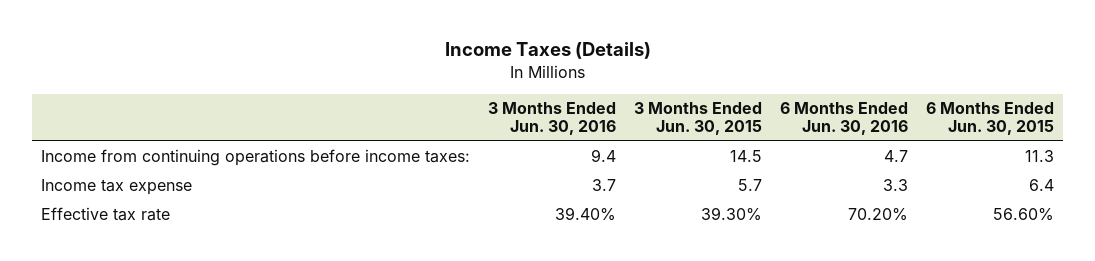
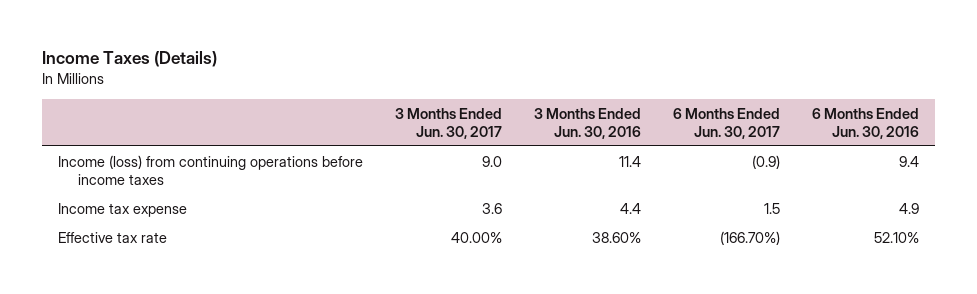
[634,101,763,136] 3 Months Ended Jun. 30, 2015 -> none
[926,101,1055,136] 6 Months Ended Jun. 30, 2015 -> none
none -> [394,107,502,139] 3 Months Ended Jun. 30, 2017
none -> [673,107,781,139] 6 Months Ended Jun. 30, 2017
[40,149,470,167] Income from continuing operations before income taxes: -> [57,154,363,185] Income (loss) from continuing operations before income taxes
[590,149,616,163] 9.4 -> [619,155,642,167] 11.4
[884,150,909,163] 4.7 -> [899,155,920,167] 9.4
[591,179,616,192] 3.7 -> [620,202,642,214] 4.4
[883,179,909,192] 3.3 -> [899,202,920,214] 4.9
[554,207,616,222] 39.40% -> [592,231,642,243] 38.60%
[848,208,909,222] 70.20% -> [874,231,920,243] 52.10%

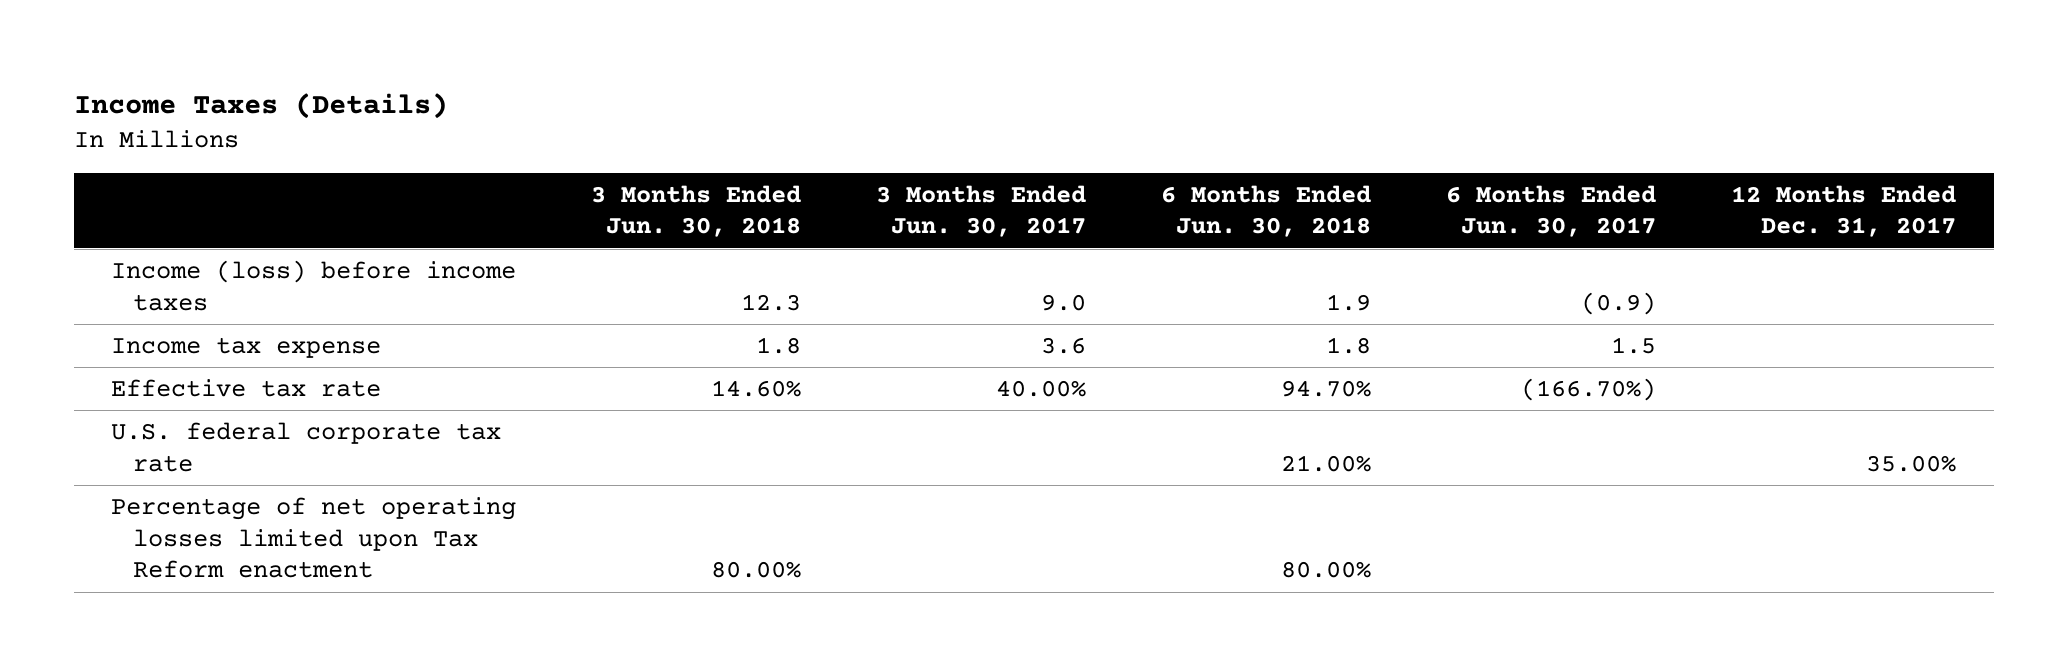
[534,107,642,139] 3 Months Ended Jun. 30, 2016 -> none
[812,107,920,139] 6 Months Ended Jun. 30, 2016 -> none
none -> [591,184,802,238] 3 Months Ended Jun. 30, 2018
none -> [1161,184,1372,238] 6 Months Ended Jun. 30, 2018
none -> [1731,184,1957,238] 12 Months Ended Dec. 31, 2017
[57,154,363,185] Income (loss) from continuing operations before income taxes -> [111,259,517,311] Income (loss) before income taxes
none -> [111,421,502,472] U.S. federal corporate tax rate
none -> [111,496,517,579] Percentage of net operating losses limited upon Tax Reform enactment

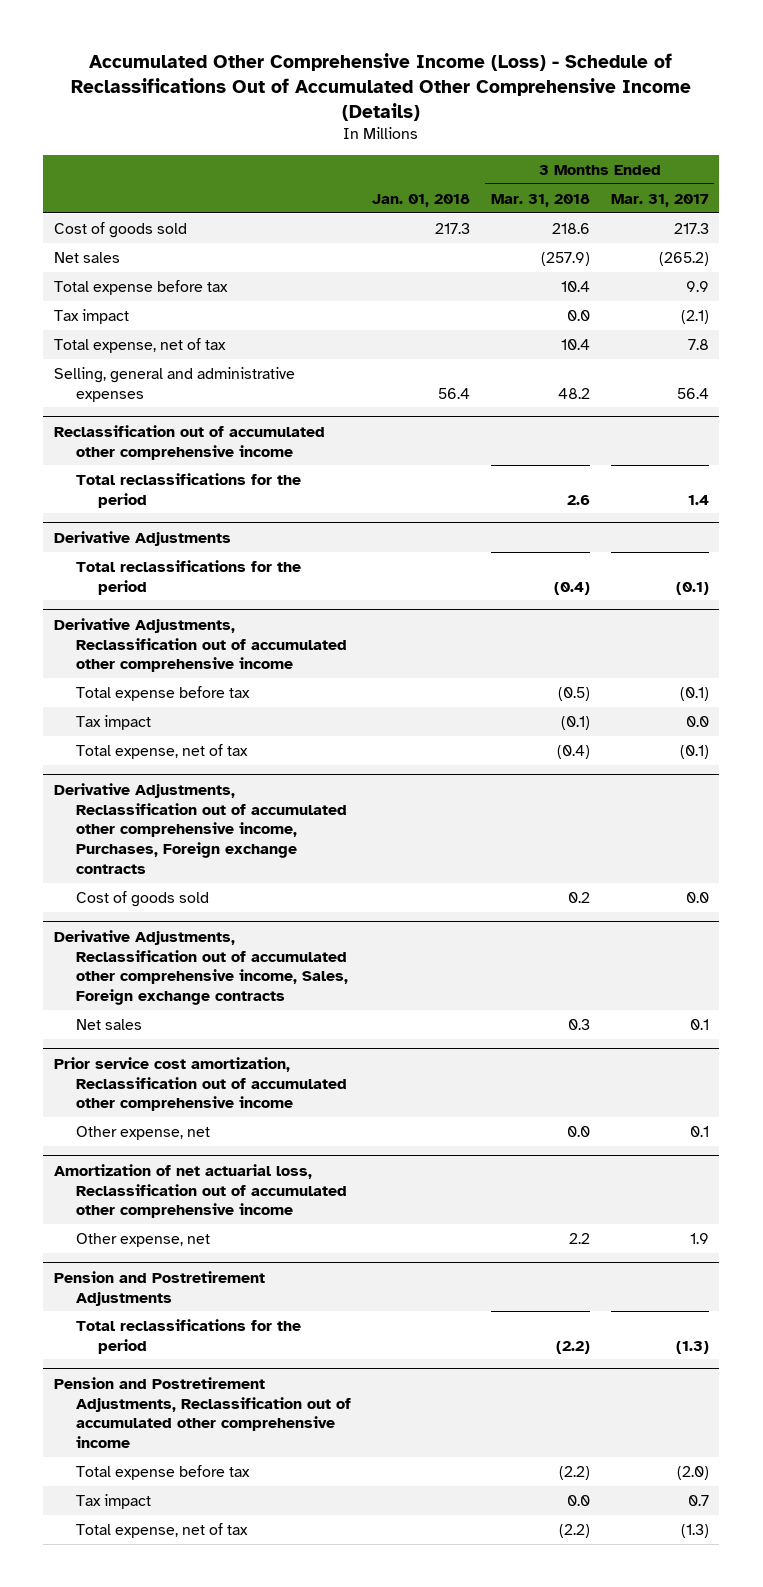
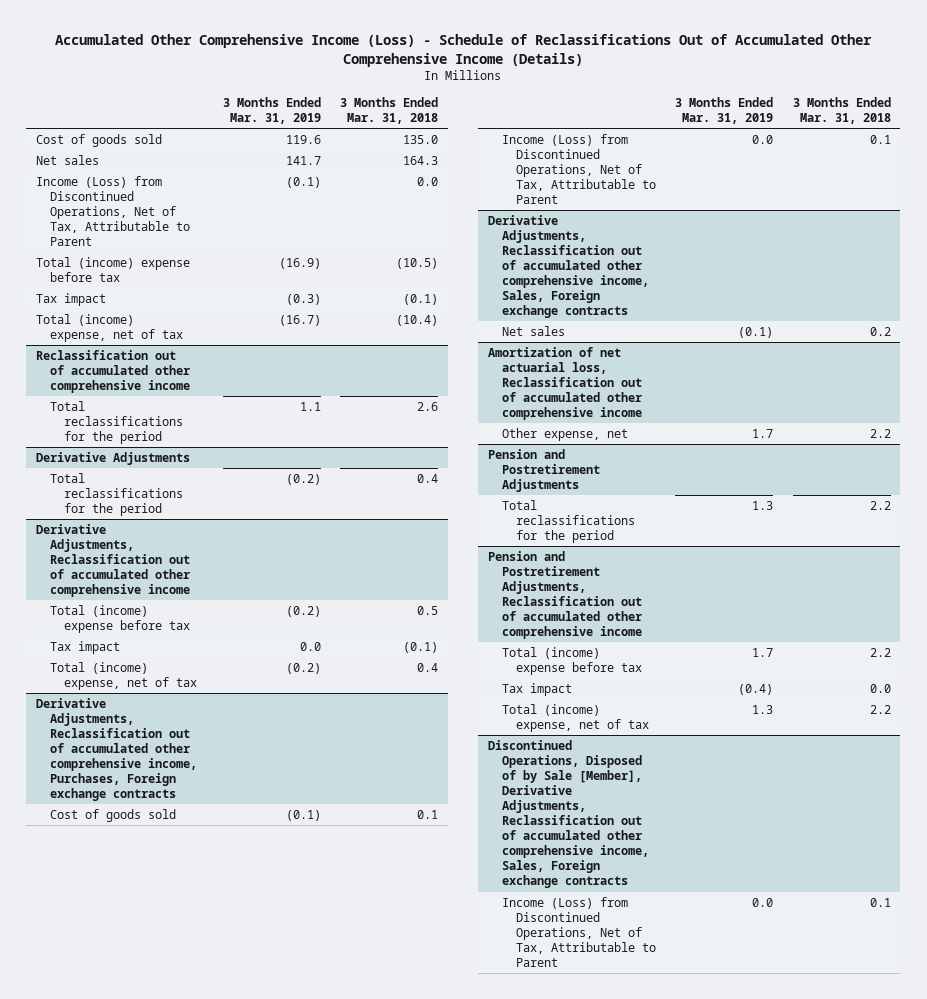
[371,193,470,207] Jan. 01, 2018 -> none
[610,193,709,207] Mar. 31, 2017 -> none
none -> [223,97,322,125] 3 Months Ended Mar. 31, 2019
[53,366,295,402] Selling, general and administrative expenses -> none
[551,222,590,234] 218.6 -> [403,134,439,144] 135.0
[540,251,590,266] (257.9) -> [403,155,439,165] 164.3
none -> [36,175,190,247] Income (Loss) from Discontinued Operations, Net of Tax, Attributable to Parent
[53,279,228,295] Total expense before tax -> [36,256,191,282] Total (income) expense before tax
[560,280,590,292] 10.4 -> [396,257,439,269] (10.5)
[566,309,590,321] 0.0 -> [403,293,439,305] (0.1)
[53,337,226,353] Total expense, net of tax -> [36,313,183,342] Total (income) expense, net of tax
[560,338,590,350] 10.4 -> [396,314,439,326] (10.4)
[553,581,590,595] (0.4) -> [417,473,439,483] 0.4
[75,685,250,701] Total expense before tax -> [49,604,190,633] Total (income) expense before tax
[557,686,590,701] (0.5) -> [417,605,439,615] 0.5
[75,743,248,759] Total expense, net of tax -> [49,661,197,690] Total (income) expense, net of tax
[556,744,590,759] (0.4) -> [417,662,439,672] 0.4
[567,891,590,903] 0.2 -> [417,809,439,819] 0.1
none -> [501,133,656,205] Income (Loss) from Discontinued Operations, Net of Tax, Attributable to Parent
[53,1056,347,1112] Prior service cost amortization, Reclassification out of accumulated other comprehensive income -> none
[75,1125,210,1140] Other expense, net -> none
[567,1018,590,1030] 0.3 -> [869,326,891,336] 0.2
[555,1340,590,1354] (2.2) -> [869,500,891,510] 2.2
[75,1464,250,1480] Total expense before tax -> [501,646,642,675] Total (income) expense before tax
[558,1465,590,1480] (2.2) -> [869,647,891,657] 2.2
[75,1522,248,1538] Total expense, net of tax -> [501,703,649,732] Total (income) expense, net of tax
[558,1523,590,1538] (2.2) -> [869,704,891,714] 2.2
none -> [488,739,649,889] Discontinued Operations, Disposed of by Sale [Member], Derivative Adjustments, Reclassification out of accumulated other comprehensive income, Sales, Foreign exchange contracts
none -> [501,896,656,968] Income (Loss) from Discontinued Operations, Net of Tax, Attributable to Parent

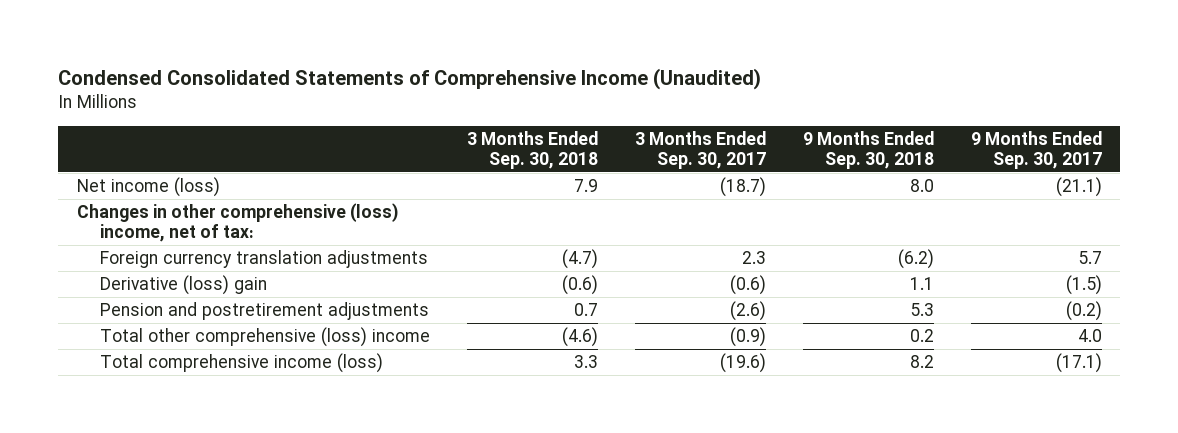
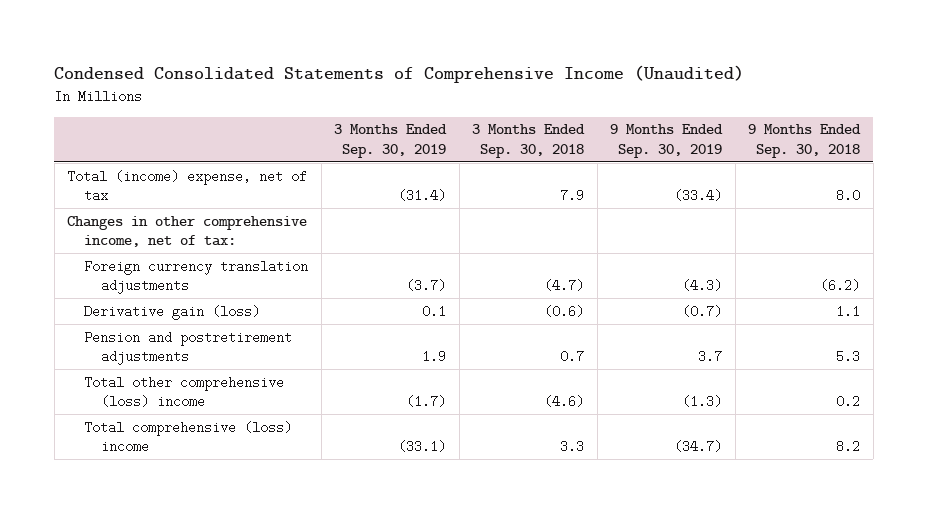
[635,130,767,169] 3 Months Ended Sep. 30, 2017 -> none
[970,130,1102,169] 9 Months Ended Sep. 30, 2017 -> none
none -> [334,124,448,158] 3 Months Ended Sep. 30, 2019
none -> [610,124,724,158] 9 Months Ended Sep. 30, 2019
[76,177,220,198] Net income (loss) -> [67,169,308,202] Total (income) expense, net of tax
[76,203,399,243] Changes in other comprehensive (loss) income, net of tax: -> [67,215,308,247] Changes in other comprehensive income, net of tax:
[100,275,268,296] Derivative (loss) gain -> [84,304,261,320] Derivative gain (loss)
[100,353,384,374] Total comprehensive income (loss) -> [84,420,293,453] Total comprehensive (loss) income

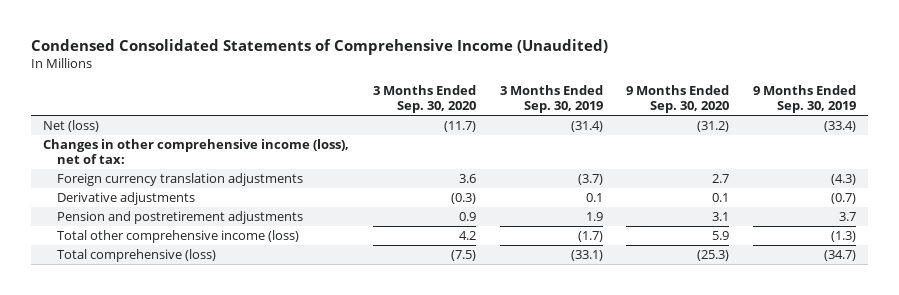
[472,124,586,158] 3 Months Ended Sep. 30, 2018 -> none
[748,124,862,158] 9 Months Ended Sep. 30, 2018 -> none
none -> [372,84,476,114] 3 Months Ended Sep. 30, 2020
none -> [626,84,730,114] 9 Months Ended Sep. 30, 2020
[67,169,308,202] Total (income) expense, net of tax -> [43,120,100,133] Net (loss)
[67,215,308,247] Changes in other comprehensive income, net of tax: -> [43,139,350,165] Changes in other comprehensive income (loss), net of tax:
[84,304,261,320] Derivative gain (loss) -> [56,192,195,206] Derivative adjustments
[84,375,285,408] Total other comprehensive (loss) income -> [56,230,299,244] Total other comprehensive income (loss)
[84,420,293,453] Total comprehensive (loss) income -> [56,249,216,263] Total comprehensive (loss)

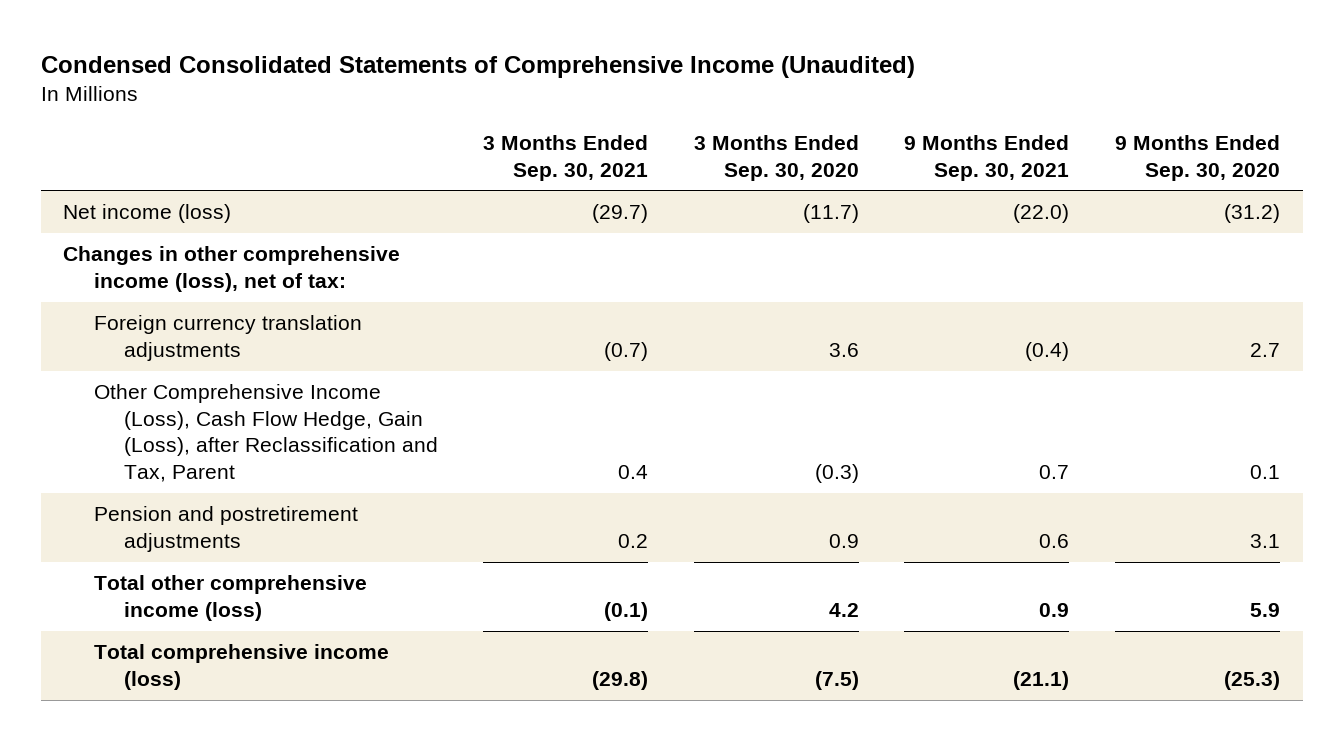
[499,84,603,114] 3 Months Ended Sep. 30, 2019 -> none
[753,84,857,114] 9 Months Ended Sep. 30, 2019 -> none
none -> [483,134,649,181] 3 Months Ended Sep. 30, 2021
none -> [904,134,1070,181] 9 Months Ended Sep. 30, 2021
[43,120,100,133] Net (loss) -> [63,204,232,224] Net income (loss)
[56,192,195,206] Derivative adjustments -> none
none -> [93,384,438,483] Other Comprehensive Income (Loss), Cash Flow Hedge, Gain (Loss), after Reclassification and Tax, Parent
[56,249,216,263] Total comprehensive (loss) -> [93,644,389,690] Total comprehensive income (loss)

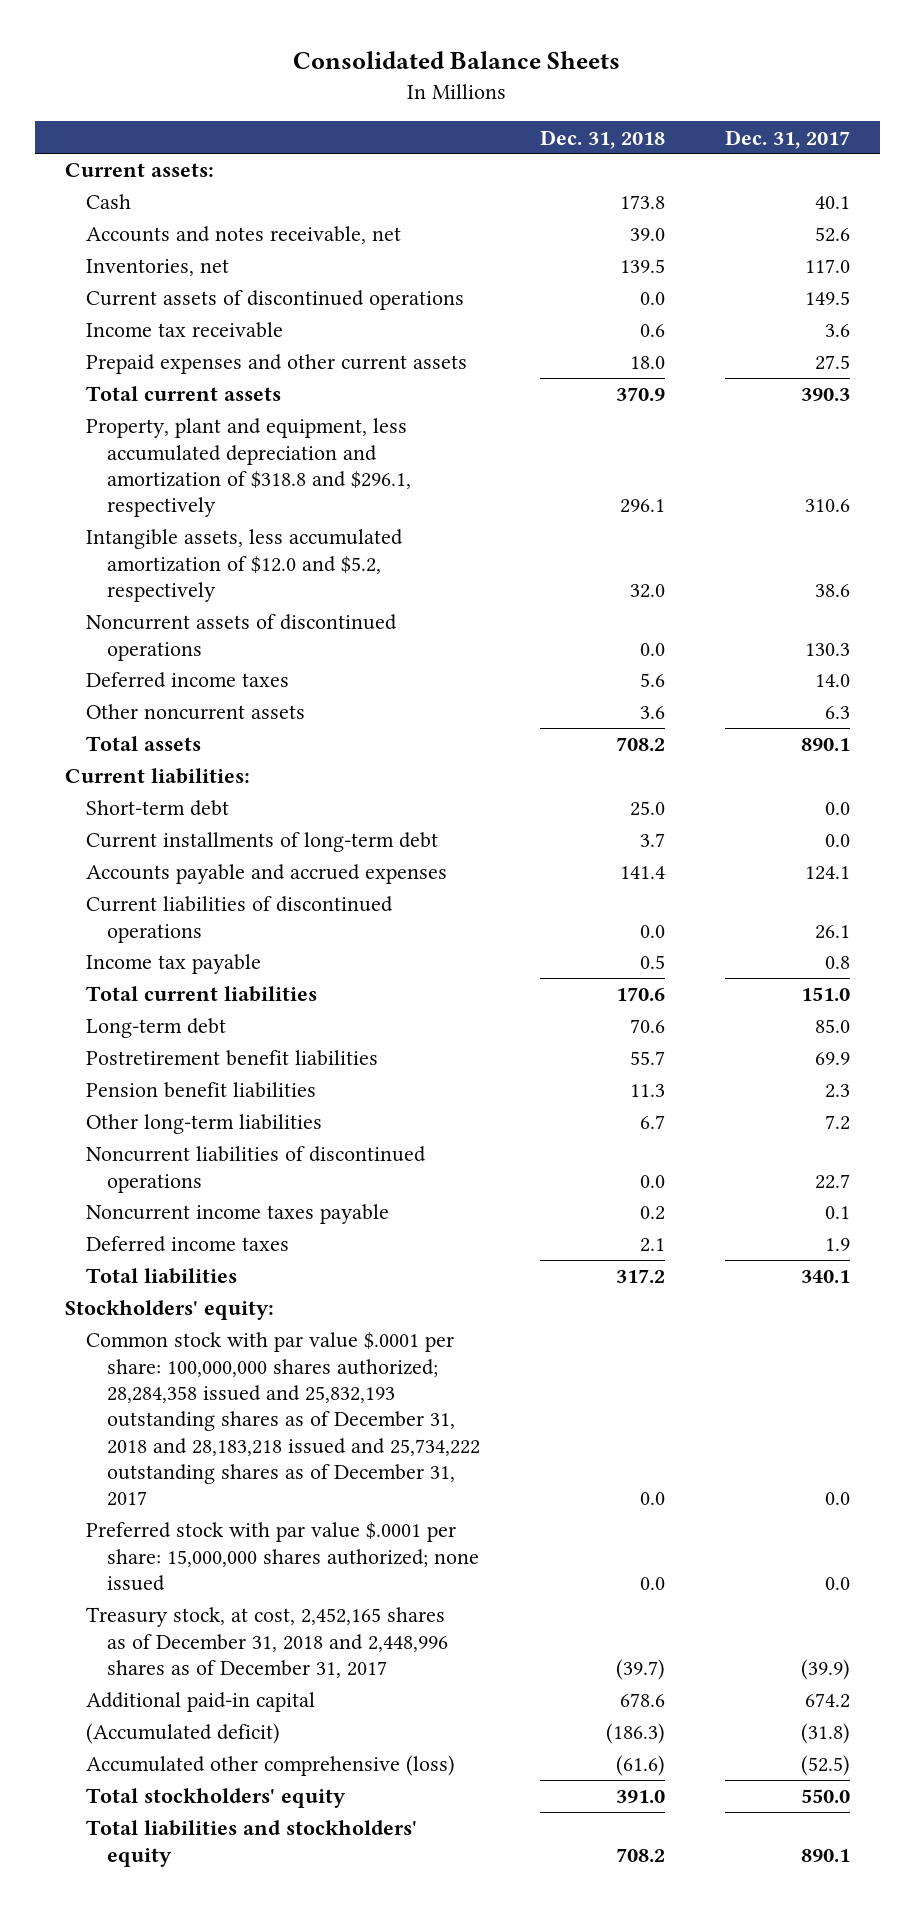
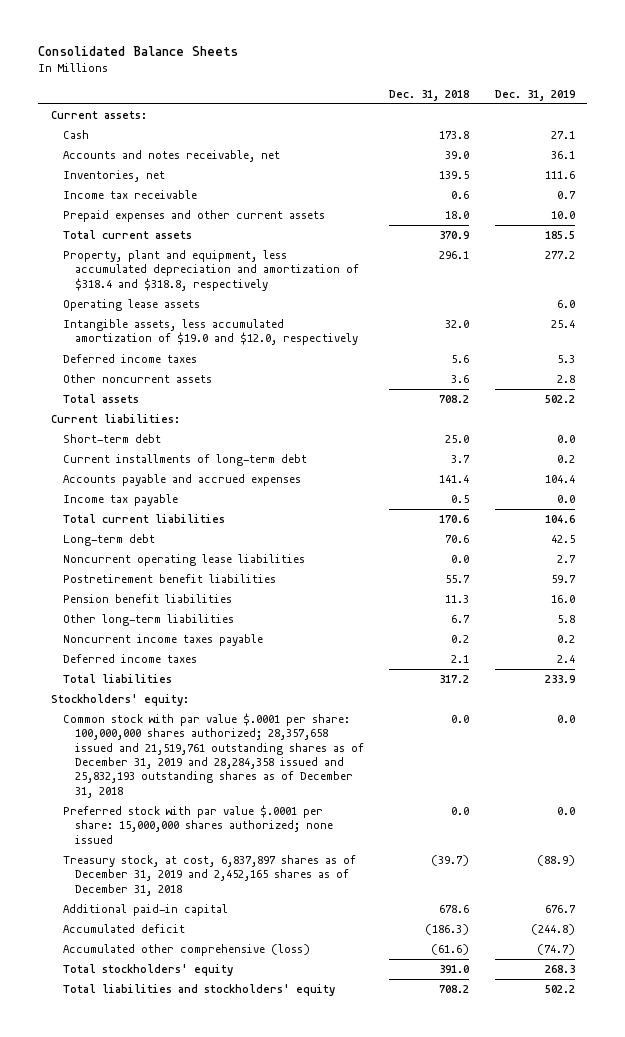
[724,129,850,149] Dec. 31, 2017 -> none
none -> [494,89,575,101] Dec. 31, 2019
[85,290,464,311] Current assets of discontinued operations -> none
[85,614,397,661] Noncurrent assets of discontinued operations -> none
[85,418,411,518] Property, plant and equipment, less accumulated depreciation and amortization of $318.8 and $296.1, respectively -> [62,250,359,291] Property, plant and equipment, less accumulated depreciation and amortization of $318.4 and $318.8, respectively
none -> [62,299,200,312] Operating lease assets
[85,529,403,602] Intangible assets, less accumulated amortization of $12.0 and $5.2, respectively -> [62,319,358,346] Intangible assets, less accumulated amortization of $19.0 and $12.0, respectively
[85,896,393,943] Current liabilities of discontinued operations -> none
none -> [62,554,305,567] Noncurrent operating lease liabilities
[85,1146,426,1193] Noncurrent liabilities of discontinued operations -> none
[85,1332,480,1507] Common stock with par value $.0001 per share: 100,000,000 shares authorized; 28,284,358 issued and 25,832,193 outstanding shares as of December 31, 2018 and 28,183,218 issued and 25,734,222 outstanding shares as of December 31, 2017 -> [62,713,364,798] Common stock with par value $.0001 per share: 100,000,000 shares authorized; 28,357,658 issued and 21,519,761 outstanding shares as of December 31, 2019 and 28,284,358 issued and 25,832,193 outstanding shares as of December 31, 2018
[85,1607,448,1678] Treasury stock, at cost, 2,452,165 shares as of December 31, 2018 and 2,448,996 shares as of December 31, 2017 -> [62,855,356,896] Treasury stock, at cost, 6,837,897 shares as of December 31, 2019 and 2,452,165 shares as of December 31, 2018
[85,1723,280,1745] (Accumulated deficit) -> [62,924,185,934] Accumulated deficit

